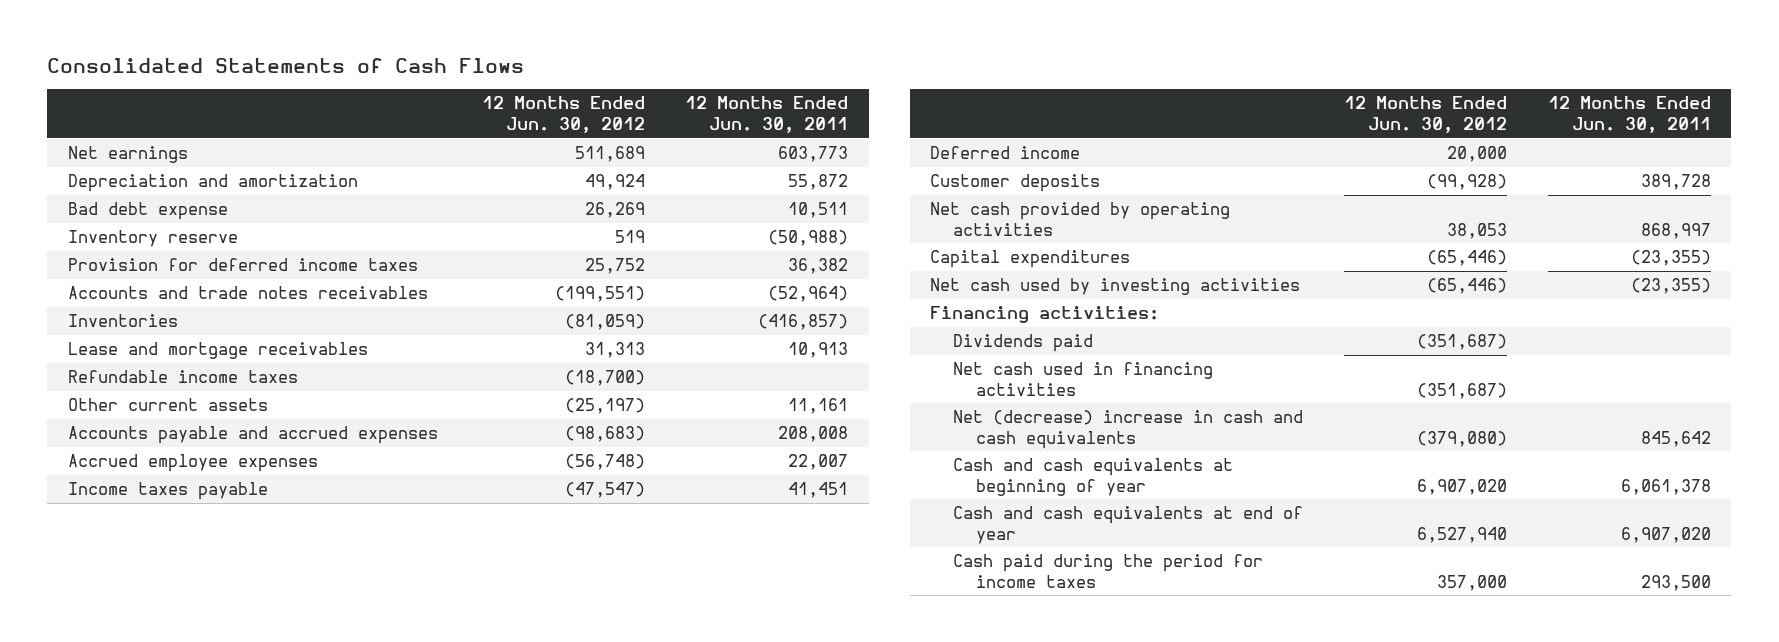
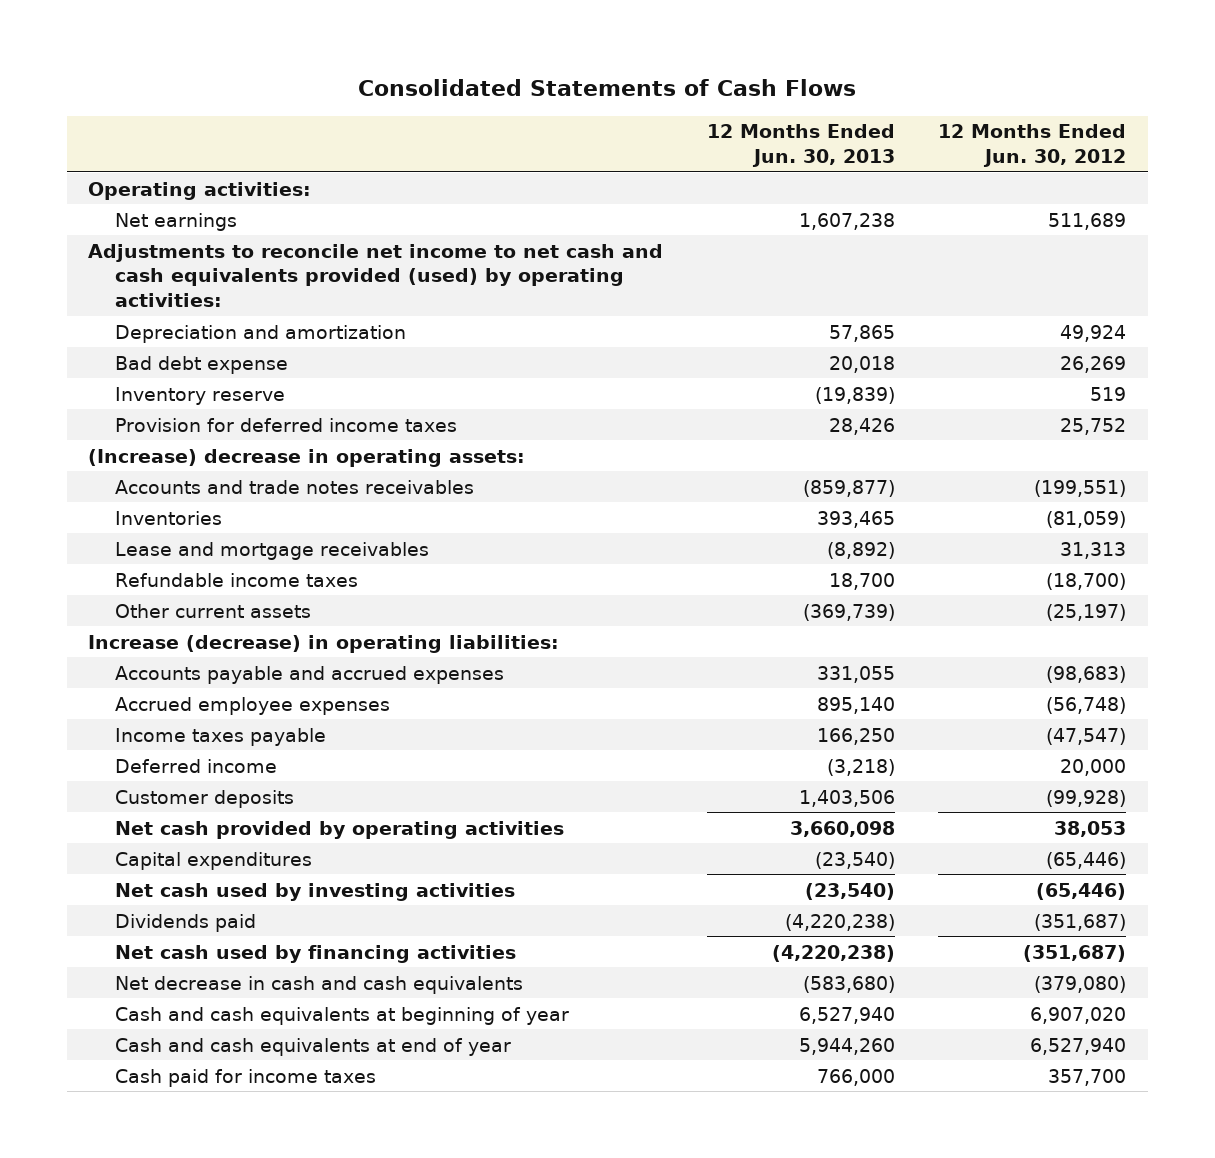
[685,96,849,133] 12 Months Ended Jun. 30, 2011 -> none
none -> [706,124,895,168] 12 Months Ended Jun. 30, 2013
none -> [88,181,312,200] Operating activities:
none -> [88,243,664,308] Adjustments to reconcile net income to net cash and cash equivalents provided (used) by operating activities:
none -> [88,448,526,467] (Increase) decrease in operating assets:
none -> [88,634,560,653] Increase (decrease) in operating liabilities:
[930,306,1160,324] Financing activities: -> none
[953,362,1214,396] Net cash used in financing activities -> [114,944,516,963] Net cash used by financing activities
[953,410,1304,449] Net (decrease) increase in cash and cash equivalents -> [114,975,523,994] Net decrease in cash and cash equivalents
[953,554,1264,588] Cash paid during the period for income taxes -> [114,1068,376,1087] Cash paid for income taxes
[1437,574,1508,591] 357,000 -> [1048,1068,1127,1086] 357,700

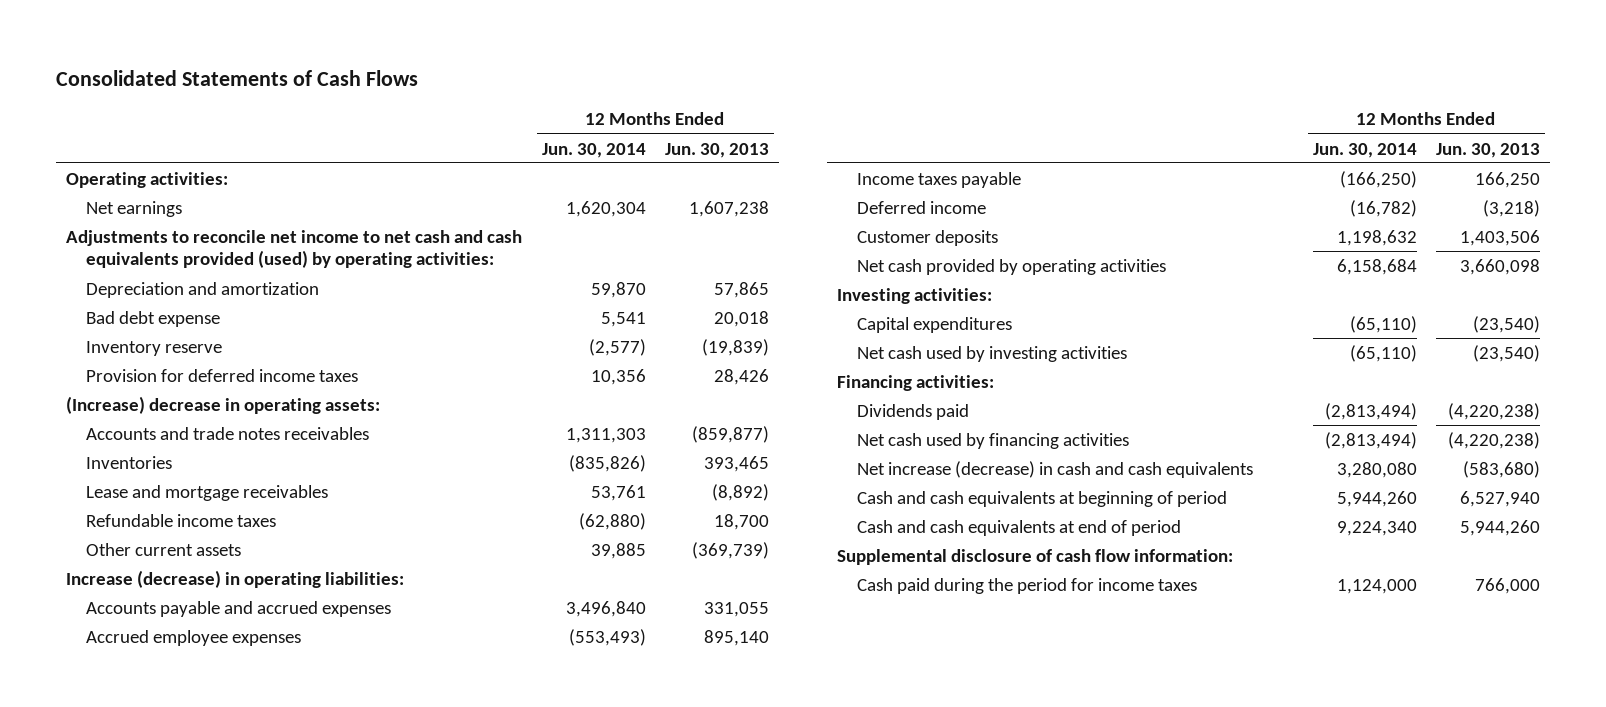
[938,124,1127,168] 12 Months Ended Jun. 30, 2012 -> none
none -> [541,142,646,158] Jun. 30, 2014
none -> [836,287,992,304] Investing activities:
none -> [836,374,994,391] Financing activities:
[114,975,523,994] Net decrease in cash and cash equivalents -> [857,460,1254,478] Net increase (decrease) in cash and cash equivalents
[114,1006,569,1025] Cash and cash equivalents at beginning of year -> [857,490,1228,507] Cash and cash equivalents at beginning of period
[114,1037,511,1056] Cash and cash equivalents at end of year -> [857,519,1182,536] Cash and cash equivalents at end of period
none -> [836,548,1233,565] Supplemental disclosure of cash flow information:
[114,1068,376,1087] Cash paid for income taxes -> [857,577,1198,594] Cash paid during the period for income taxes

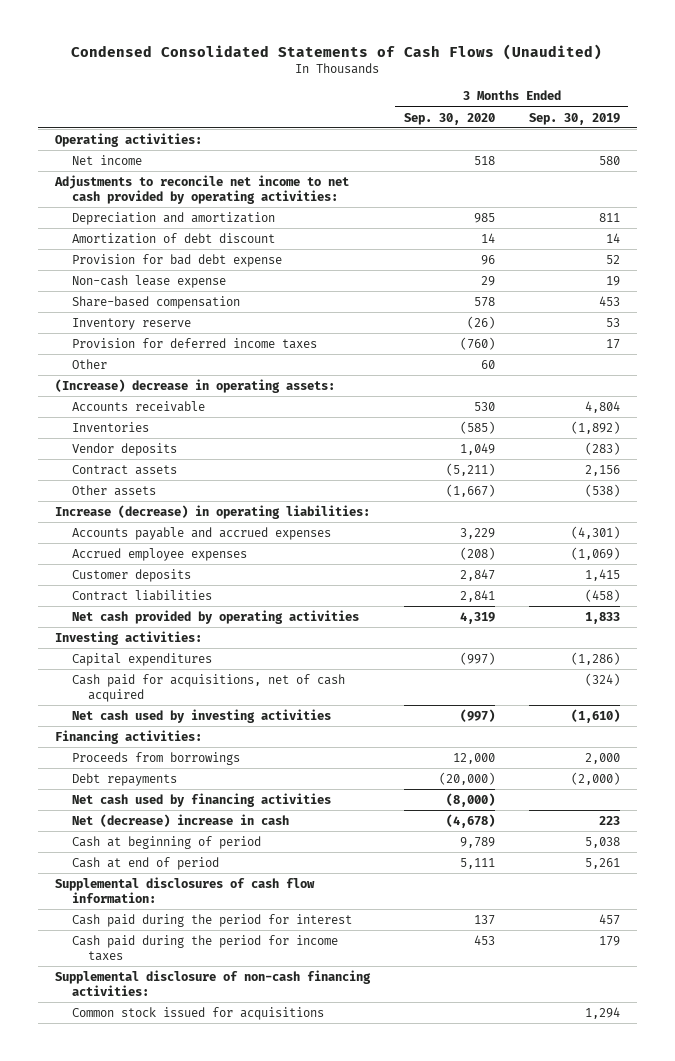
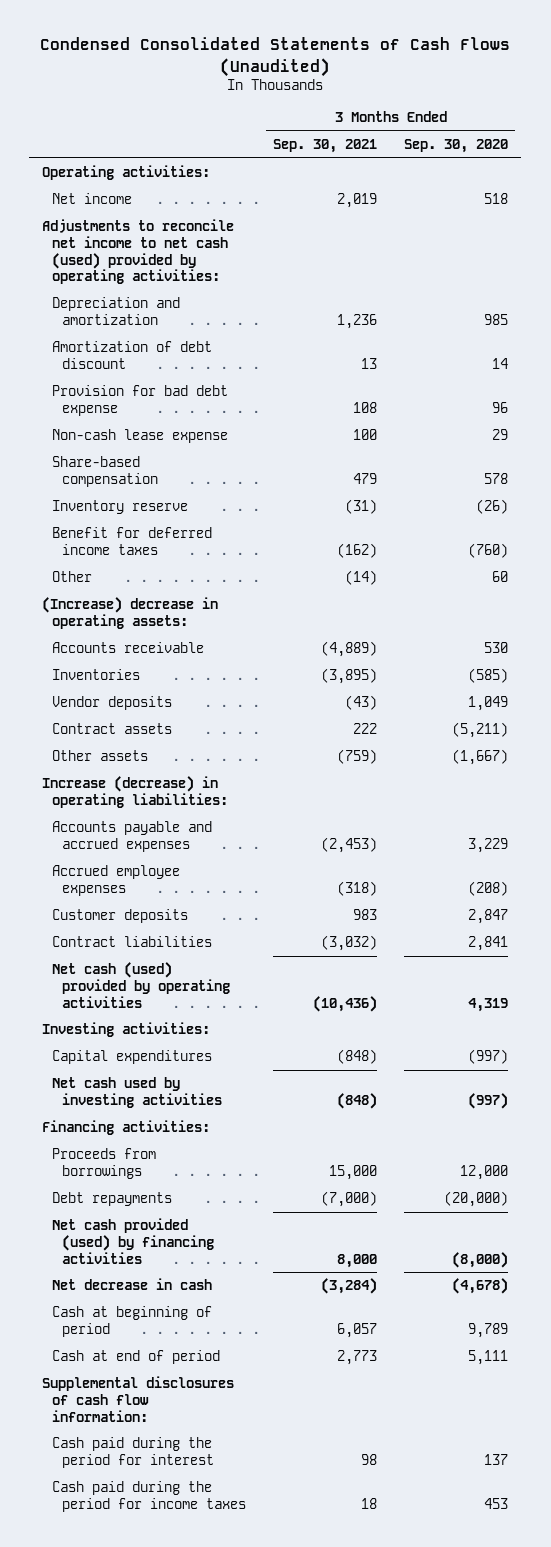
[528,112,620,125] Sep. 30, 2019 -> none
none -> [273,138,378,153] Sep. 30, 2021
[53,174,349,204] Adjustments to reconcile net income to net cash provided by operating activities: -> [42,219,235,285] Adjustments to reconcile net income to net cash (used) provided by operating activities:
[71,337,317,349] Provision for deferred income taxes -> [52,527,213,555] Benefit for deferred income taxes
[71,609,359,624] Net cash provided by operating activities -> [52,962,231,1008] Net cash (used) provided by operating activities
[71,673,345,702] Cash paid for acquisitions, net of cash acquired -> none
[71,792,331,807] Net cash used by financing activities -> [52,1218,215,1264] Net cash provided (used) by financing activities
[71,813,289,827] Net (decrease) increase in cash -> [52,1278,213,1291] Net decrease in cash
[54,969,371,996] Supplemental disclosure of non-cash financing activities: -> none
[71,1006,324,1020] Common stock issued for acquisitions -> none

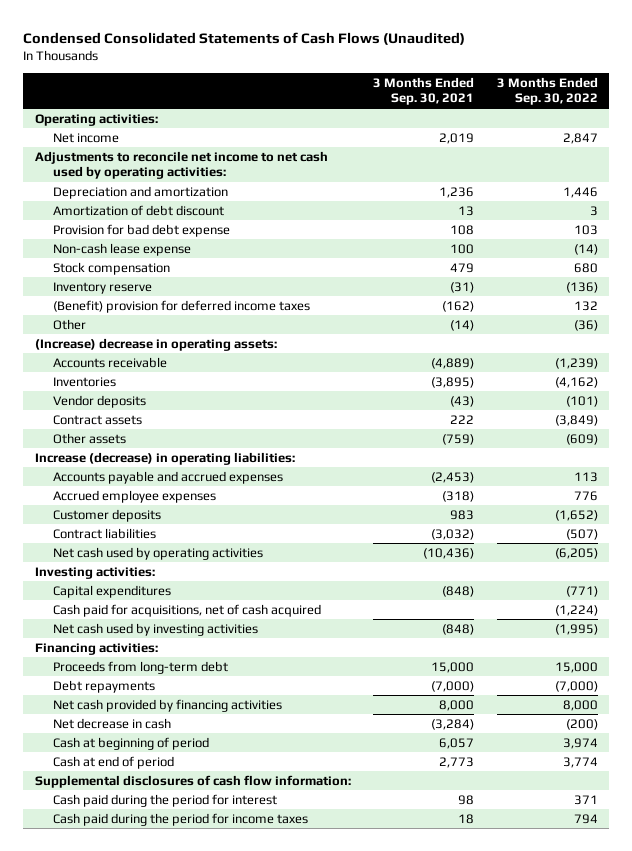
[404,138,509,153] Sep. 30, 2020 -> none
none -> [496,77,598,106] 3 Months Ended Sep. 30, 2022
[42,219,235,285] Adjustments to reconcile net income to net cash (used) provided by operating activities: -> [34,150,328,180] Adjustments to reconcile net income to net cash used by operating activities:
[52,456,159,487] Share-based compensation -> [53,261,171,275] Stock compensation
[52,527,213,555] Benefit for deferred income taxes -> [53,299,311,313] (Benefit) provision for deferred income taxes
[52,962,231,1008] Net cash (used) provided by operating activities -> [53,546,264,560] Net cash used by operating activities
none -> [53,603,322,617] Cash paid for acquisitions, net of cash acquired
[52,1148,157,1179] Proceeds from borrowings -> [53,660,229,674] Proceeds from long-term debt
[52,1218,215,1264] Net cash provided (used) by financing activities -> [53,698,283,712] Net cash provided by financing activities

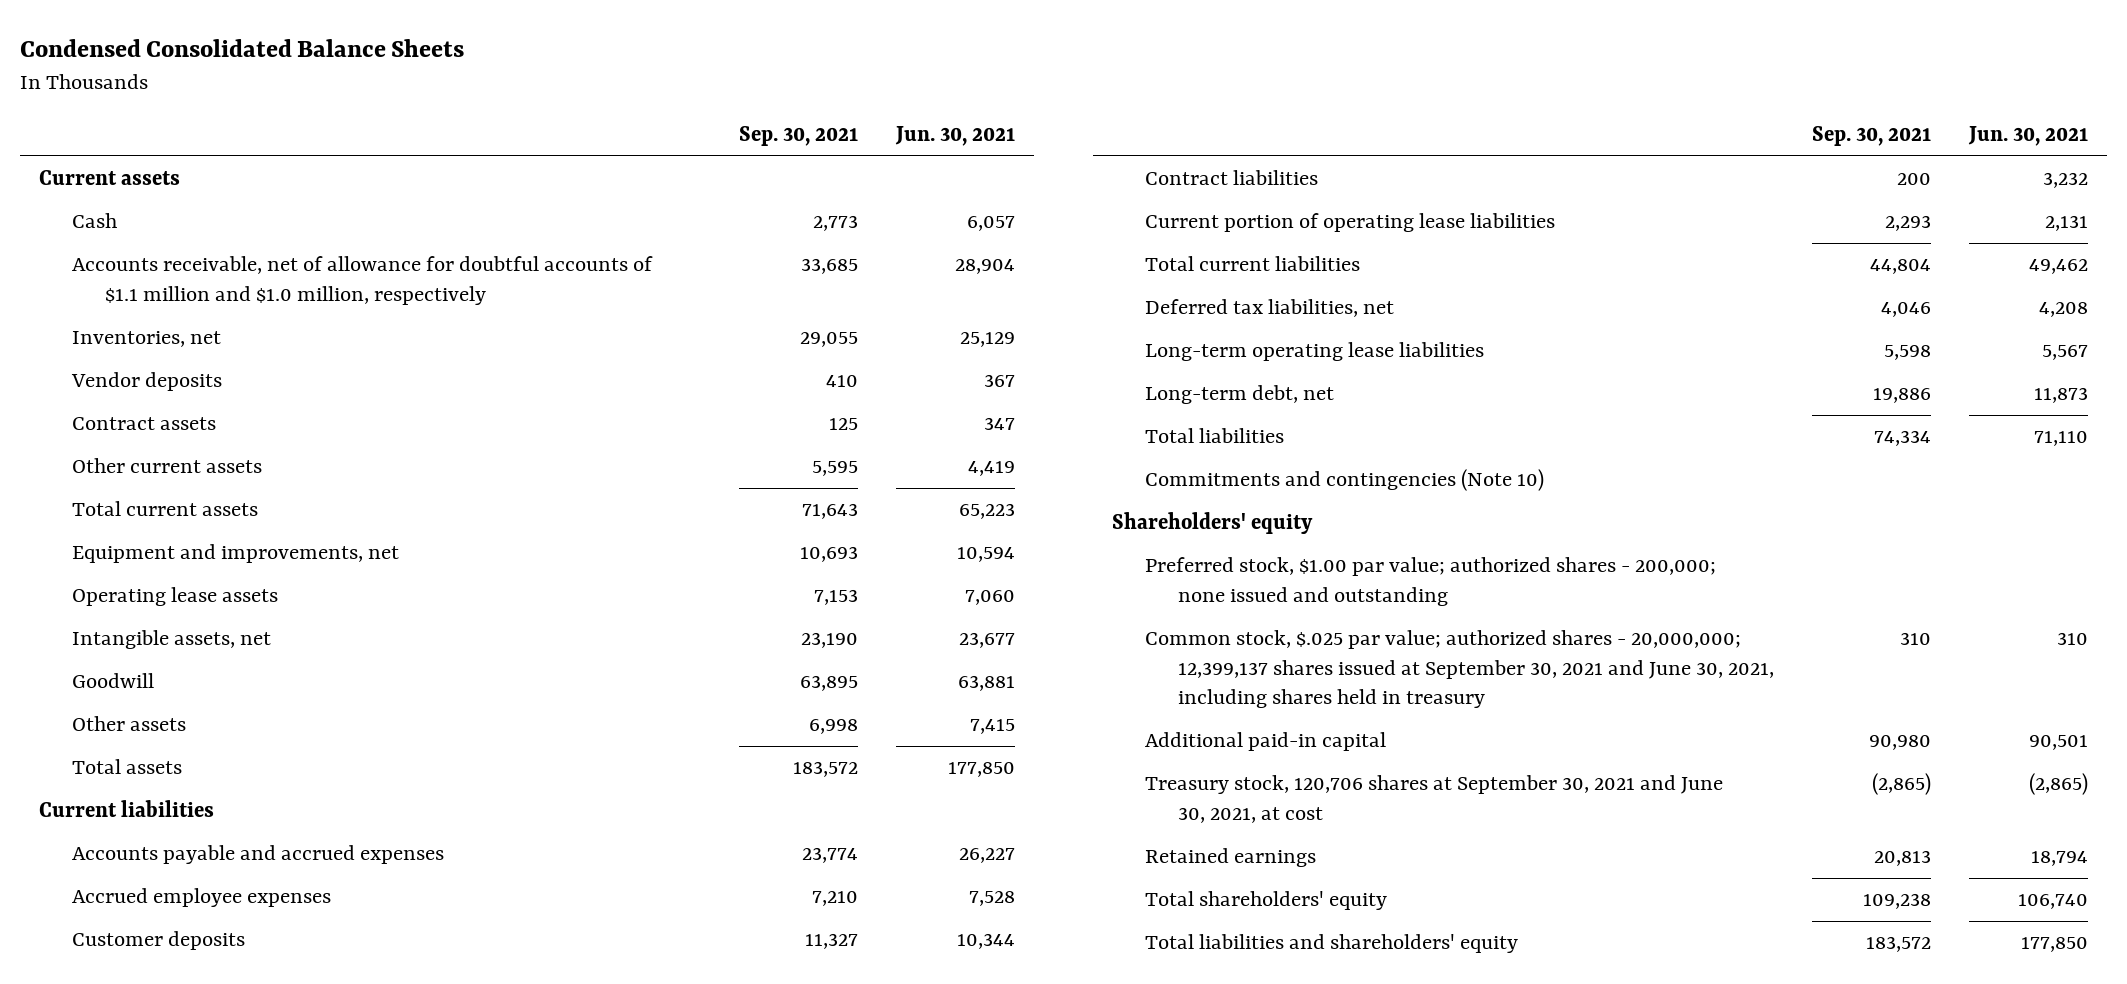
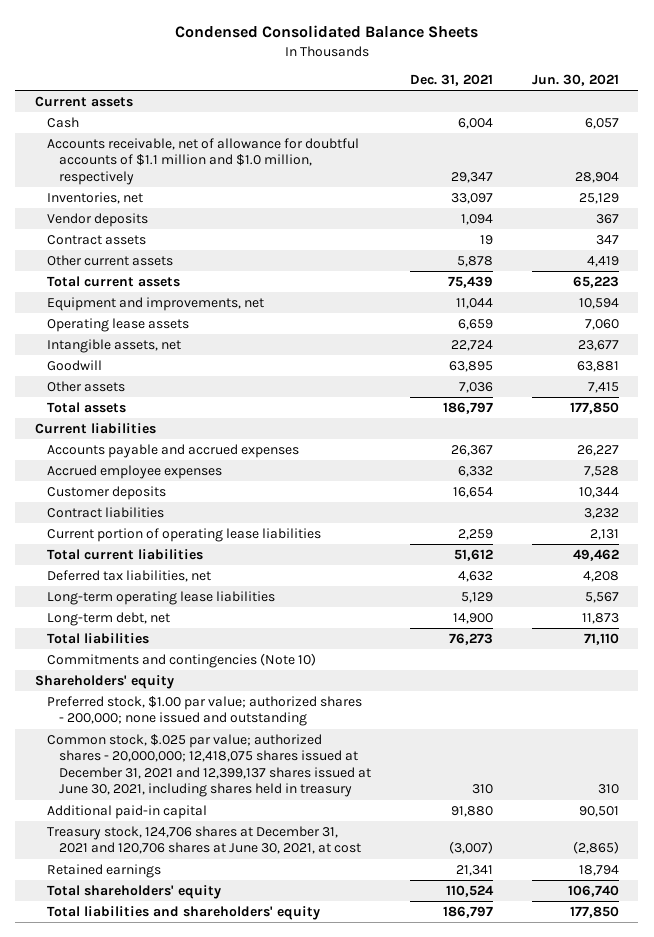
[738,125,858,146] Sep. 30, 2021 -> none
none -> [409,74,493,87] Dec. 31, 2021
[1144,630,1775,708] Common stock, $.025 par value; authorized shares - 20,000,000; 12,399,137 shares issued at September 30, 2021 and June 30, 2021, including shares held in treasury -> [46,733,371,798] Common stock, $.025 par value; authorized shares - 20,000,000; 12,418,075 shares issued at December 31, 2021 and 12,399,137 shares issued at June 30, 2021, including shares held in treasury
[1144,775,1723,823] Treasury stock, 120,706 shares at September 30, 2021 and June 30, 2021, at cost -> [46,825,361,855] Treasury stock, 124,706 shares at December 31, 2021 and 120,706 shares at June 30, 2021, at cost

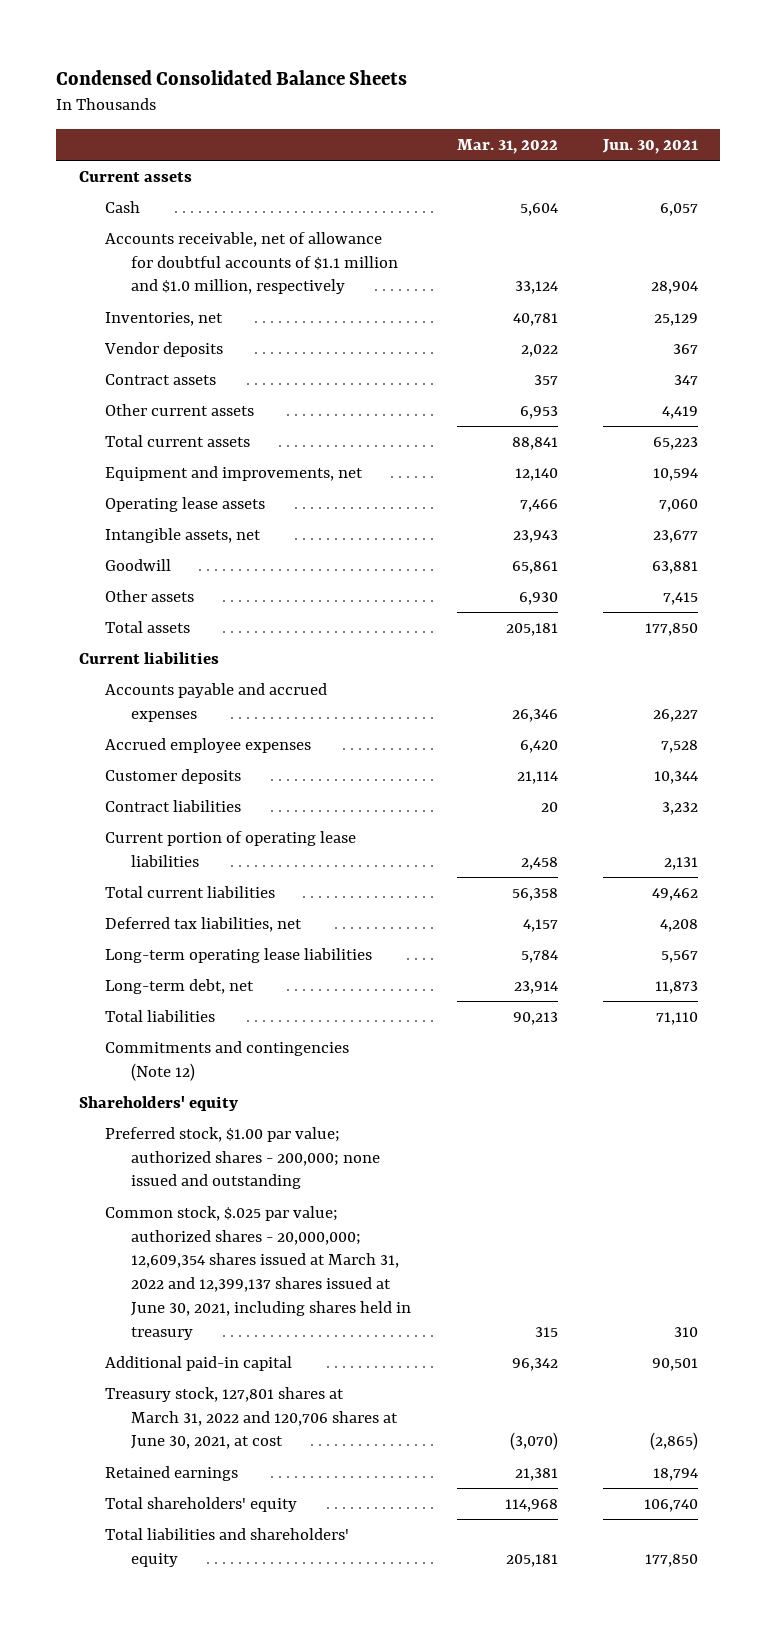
[409,74,493,87] Dec. 31, 2021 -> none
none -> [456,139,558,155] Mar. 31, 2022
[46,652,316,668] Commitments and contingencies (Note 10) -> [105,1040,350,1081] Commitments and contingencies (Note 12)
[46,733,371,798] Common stock, $.025 par value; authorized shares - 20,000,000; 12,418,075 shares issued at December 31, 2021 and 12,399,137 shares issued at June 30, 2021, including shares held in treasury -> [105,1205,412,1340] Common stock, $.025 par value; authorized shares - 20,000,000; 12,609,354 shares issued at March 31, 2022 and 12,399,137 shares issued at June 30, 2021, including shares held in treasury
[46,825,361,855] Treasury stock, 124,706 shares at December 31, 2021 and 120,706 shares at June 30, 2021, at cost -> [105,1386,399,1450] Treasury stock, 127,801 shares at March 31, 2022 and 120,706 shares at June 30, 2021, at cost

